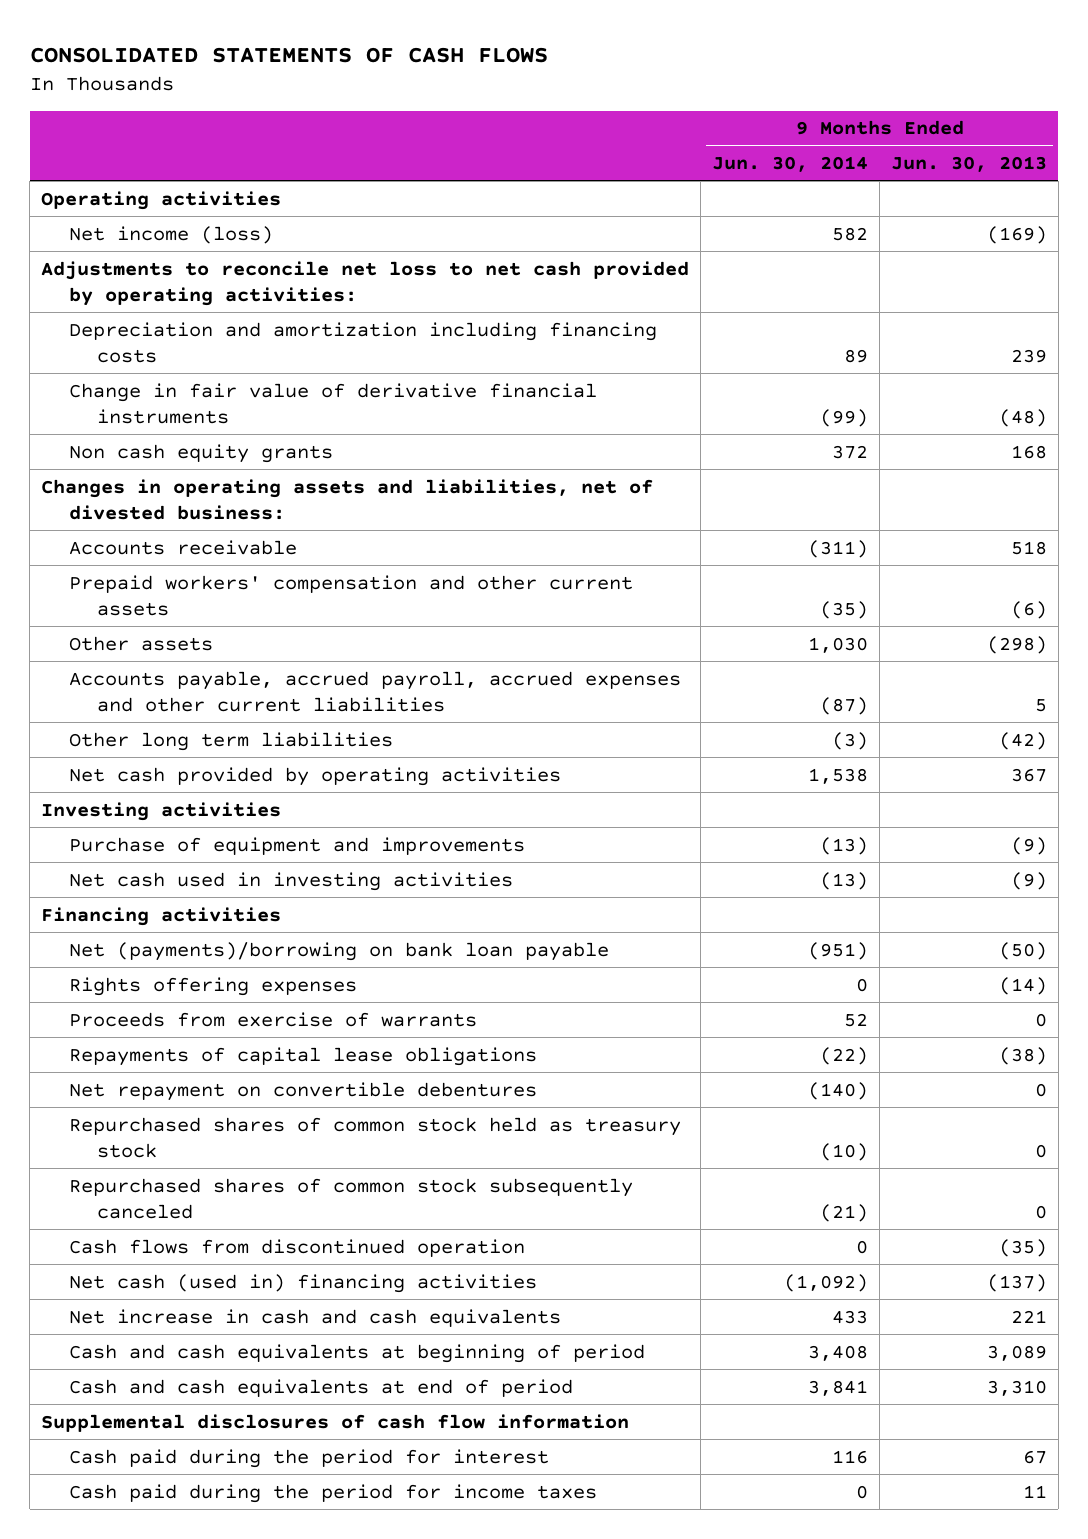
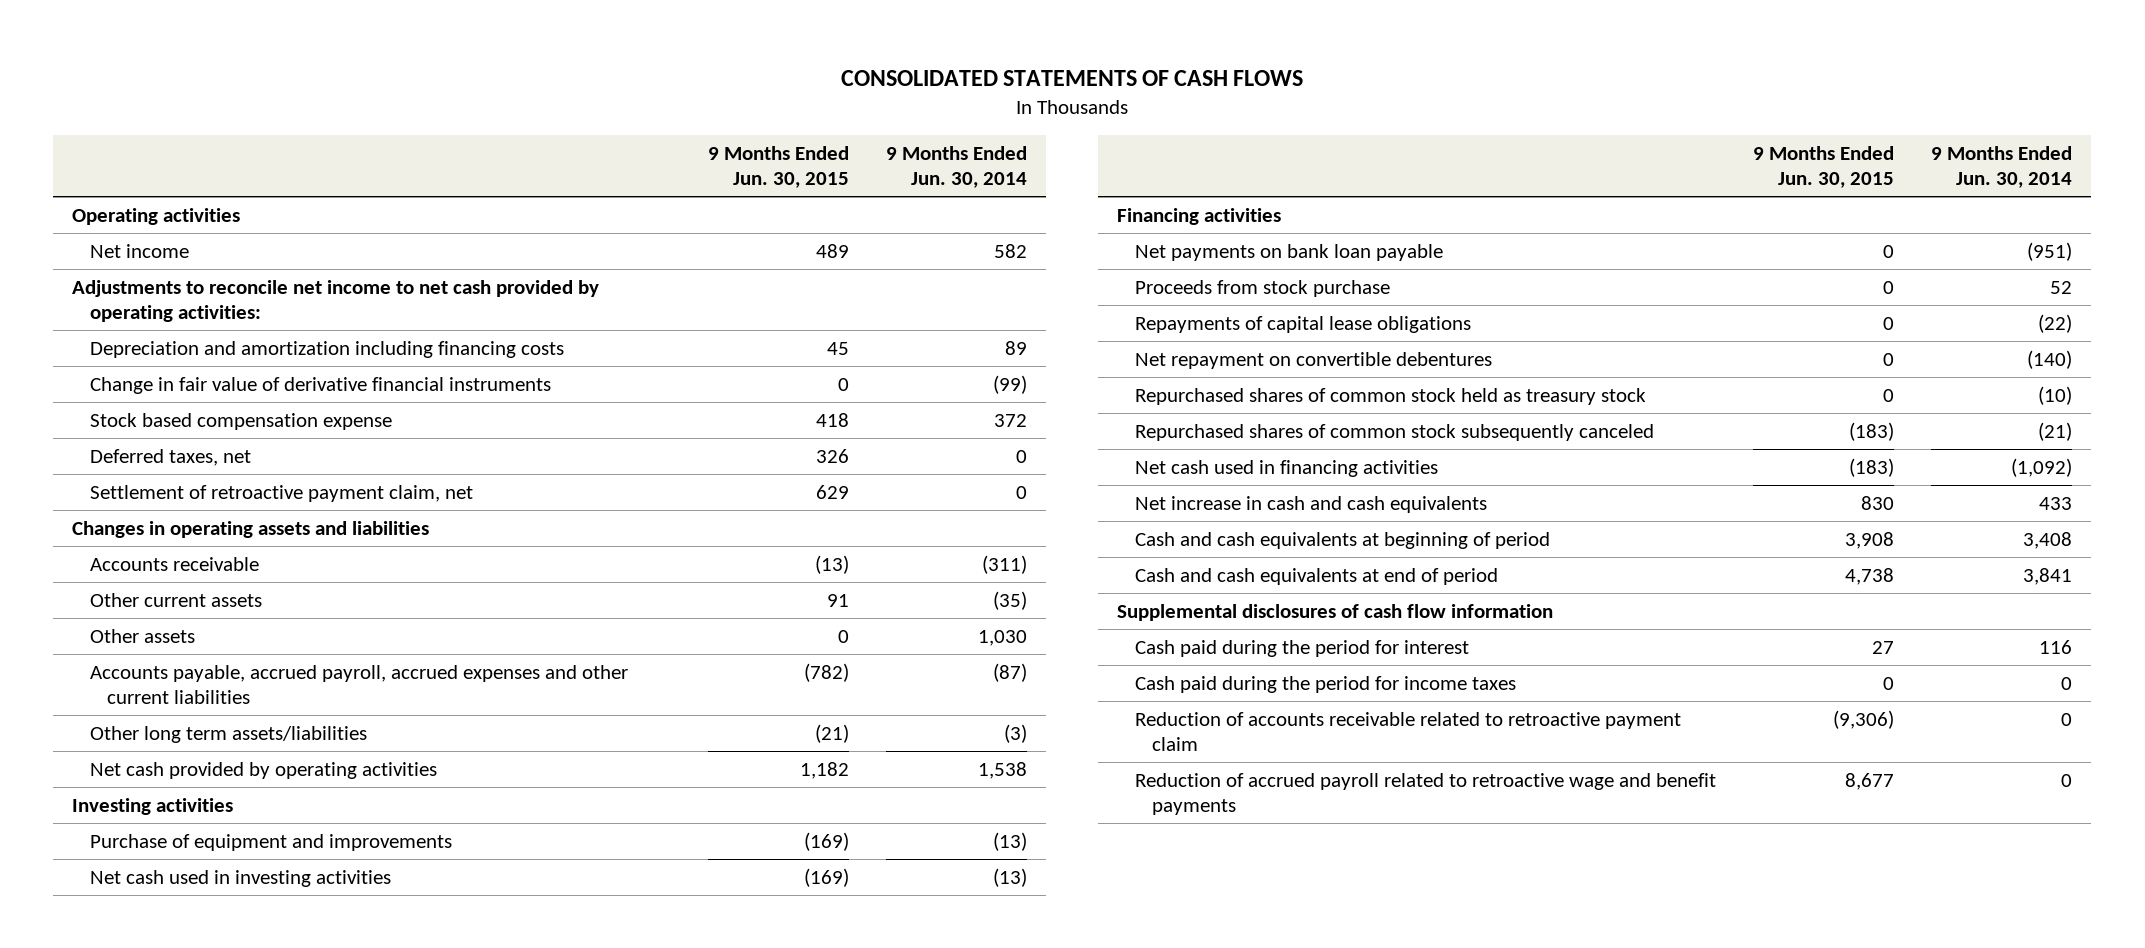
[890,156,1047,173] Jun. 30, 2013 -> none
none -> [708,146,850,188] 9 Months Ended Jun. 30, 2015
[69,225,274,244] Net income (loss) -> [89,243,189,258] Net income
[41,260,690,306] Adjustments to reconcile net loss to net cash provided by operating activities: -> [72,279,600,322] Adjustments to reconcile net income to net cash provided by operating activities:
[69,443,334,463] Non cash equity grants -> [89,412,392,430] Stock based compensation expense
none -> [89,448,251,466] Deferred taxes, net
none -> [89,484,473,502] Settlement of retroactive payment claim, net
[41,478,654,520] Changes in operating assets and liabilities, net of divested business: -> [72,520,430,538] Changes in operating assets and liabilities
[69,574,634,616] Prepaid workers' compensation and other current assets -> [89,592,262,607] Other current assets
[69,731,394,751] Other long term liabilities -> [89,725,367,743] Other long term assets/liabilities
[69,976,358,996] Rights offering expenses -> none
[69,941,610,961] Net (payments)/borrowing on bank loan payable -> [1134,243,1443,261] Net payments on bank loan payable
[69,1011,478,1027] Proceeds from exercise of warrants -> [1134,279,1390,297] Proceeds from stock purchase
[69,1238,526,1257] Cash flows from discontinued operation -> none
[69,1273,538,1293] Net cash (used in) financing activities -> [1134,459,1438,477] Net cash used in financing activities
none -> [1134,711,1681,751] Reduction of accounts receivable related to retroactive payment claim
none -> [1134,772,1716,815] Reduction of accrued payroll related to retroactive wage and benefit payments

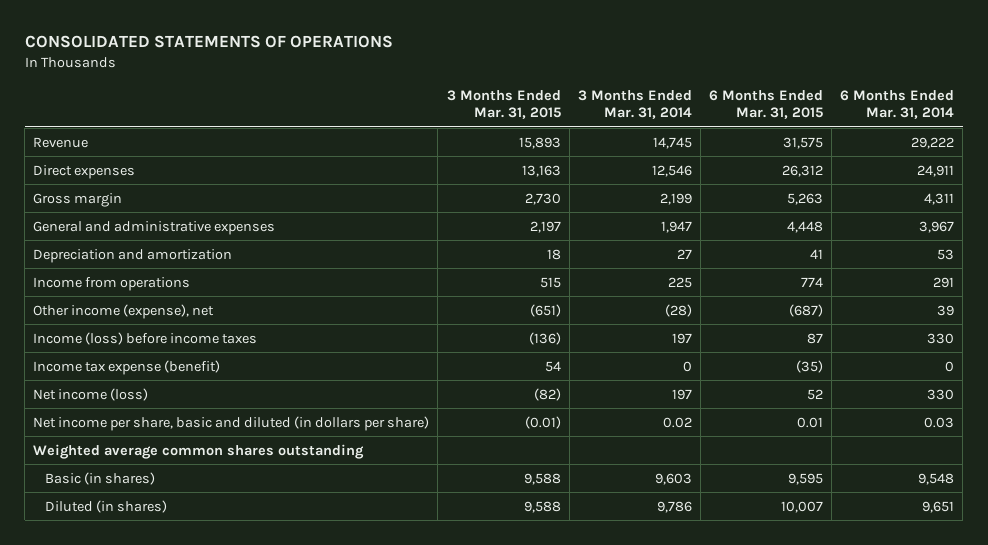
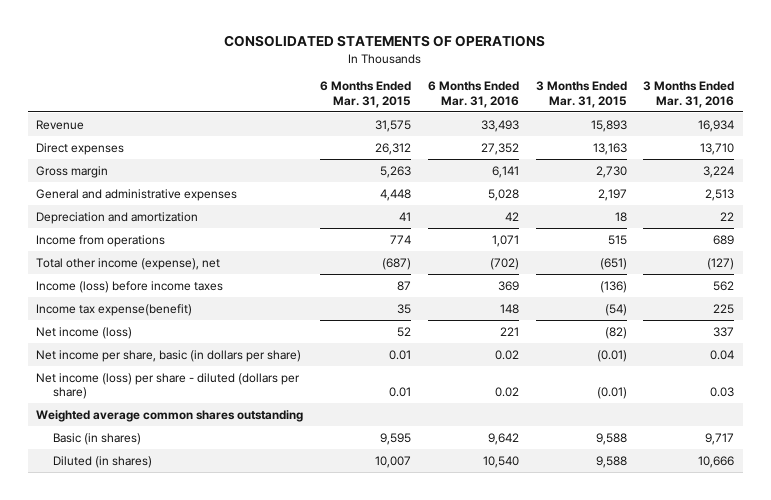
[577,90,692,120] 3 Months Ended Mar. 31, 2014 -> none
[840,90,955,120] 6 Months Ended Mar. 31, 2014 -> none
none -> [427,81,519,108] 6 Months Ended Mar. 31, 2016
none -> [643,81,735,108] 3 Months Ended Mar. 31, 2016
[33,303,215,319] Other income (expense), net -> [36,257,221,270] Total other income (expense), net
[33,359,221,375] Income tax expense (benefit) -> [36,303,193,316] Income tax expense(benefit)
[544,360,561,372] 54 -> [604,303,627,316] (54)
[796,359,824,373] (35) -> [396,303,411,314] 35
[33,415,430,431] Net income per share, basic and diluted (in dollars per share) -> [36,349,302,362] Net income per share, basic (in dollars per share)
none -> [36,372,301,400] Net income (loss) per share - diluted (dollars per share)

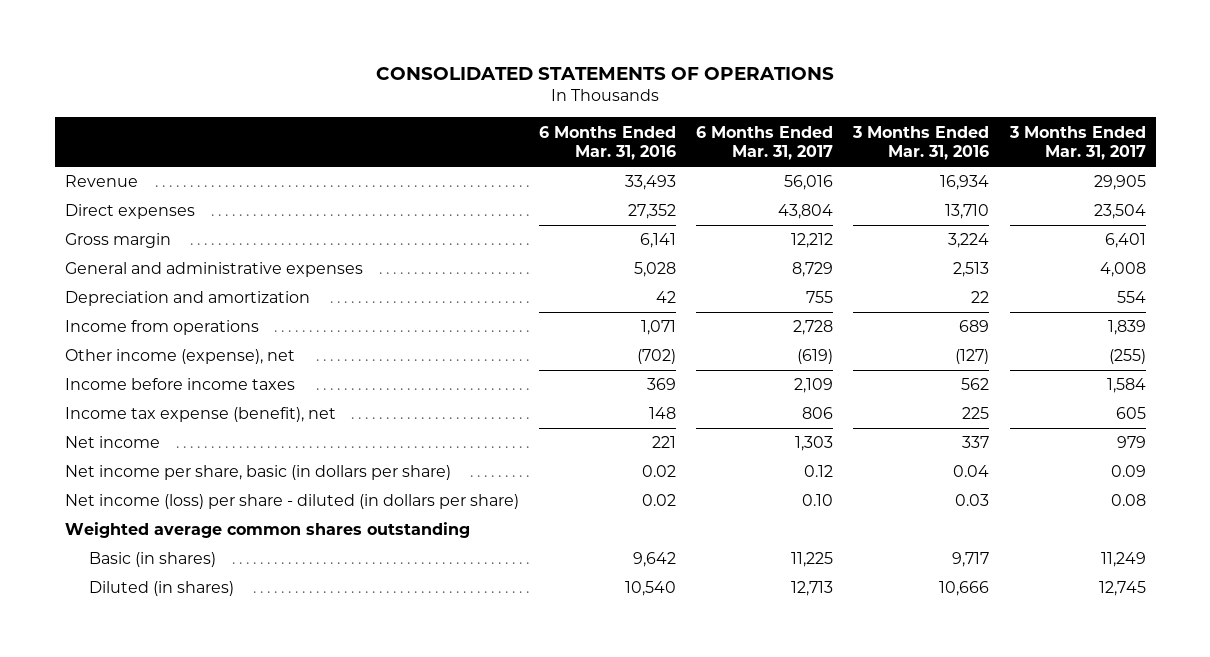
[319,81,411,108] 6 Months Ended Mar. 31, 2015 -> none
[535,81,627,108] 3 Months Ended Mar. 31, 2015 -> none
none -> [696,125,834,161] 6 Months Ended Mar. 31, 2017
none -> [1008,125,1146,161] 3 Months Ended Mar. 31, 2017
[36,257,221,270] Total other income (expense), net -> [64,349,295,365] Other income (expense), net
[36,280,224,293] Income (loss) before income taxes -> [64,378,295,391] Income before income taxes
[36,303,193,316] Income tax expense(benefit) -> [64,407,336,423] Income tax expense (benefit), net
[36,326,133,339] Net income (loss) -> [64,436,160,449] Net income
[36,372,301,400] Net income (loss) per share - diluted (dollars per share) -> [64,494,519,510] Net income (loss) per share - diluted (in dollars per share)

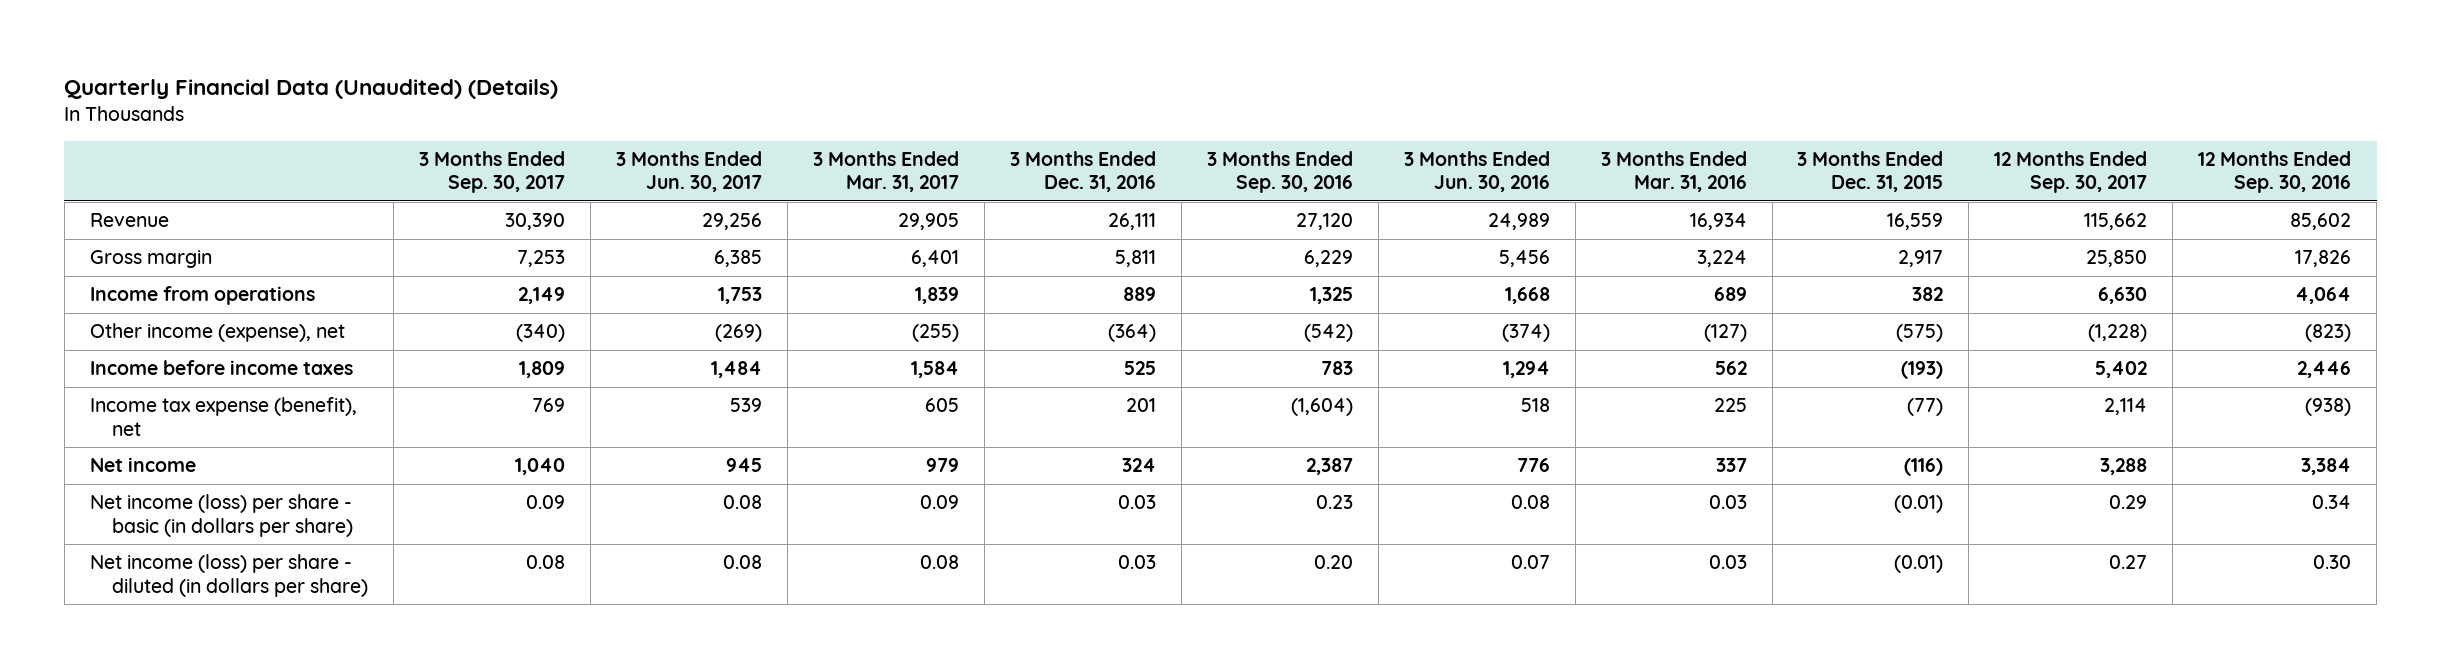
[376,66,835,80] CONSOLIDATED STATEMENTS OF OPERATIONS -> [64,78,559,99] Quarterly Financial Data (Unaudited) (Details)
[538,125,676,161] 6 Months Ended Mar. 31, 2016 -> none
[696,125,834,161] 6 Months Ended Mar. 31, 2017 -> none
none -> [418,151,565,194] 3 Months Ended Sep. 30, 2017
none -> [615,151,762,193] 3 Months Ended Jun. 30, 2017
none -> [1009,151,1156,193] 3 Months Ended Dec. 31, 2016
none -> [1206,151,1353,194] 3 Months Ended Sep. 30, 2016
none -> [1403,151,1550,193] 3 Months Ended Jun. 30, 2016
none -> [1797,151,1944,193] 3 Months Ended Dec. 31, 2015
none -> [1994,151,2148,194] 12 Months Ended Sep. 30, 2017
none -> [2198,151,2352,194] 12 Months Ended Sep. 30, 2016
[64,204,195,220] Direct expenses -> none
[64,262,363,278] General and administrative expenses -> none
[64,291,310,307] Depreciation and amortization -> none
[64,465,451,481] Net income per share, basic (in dollars per share) -> [89,494,353,537] Net income (loss) per share - basic (in dollars per share)
[953,465,990,478] 0.04 -> [1708,495,1747,510] 0.03
[64,522,470,539] Weighted average common shares outstanding -> none
[89,552,217,568] Basic (in shares) -> none
[89,581,235,597] Diluted (in shares) -> none

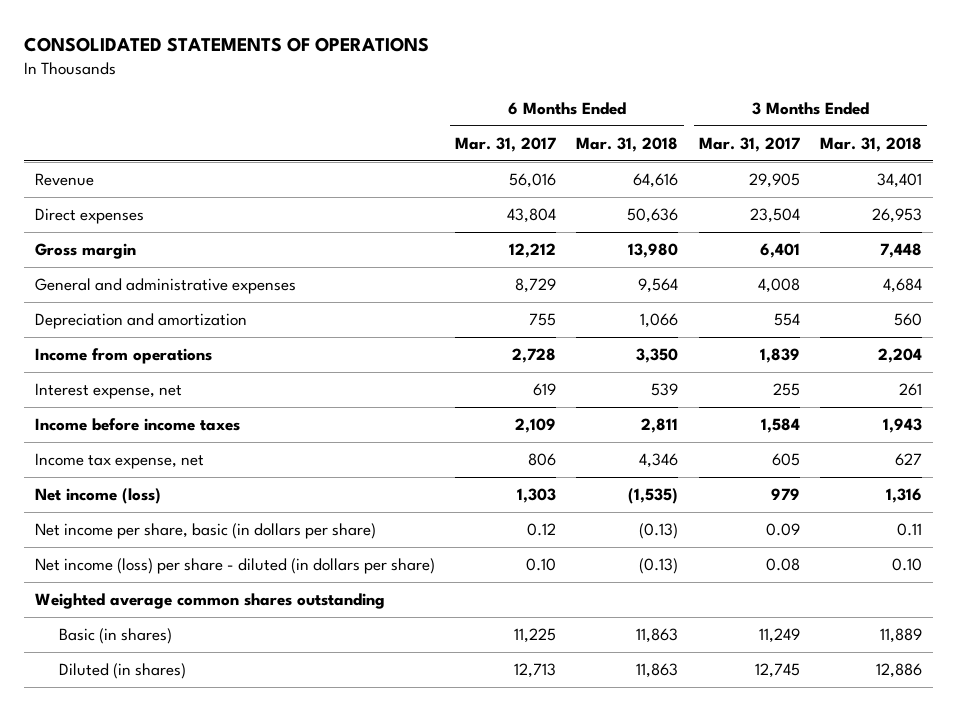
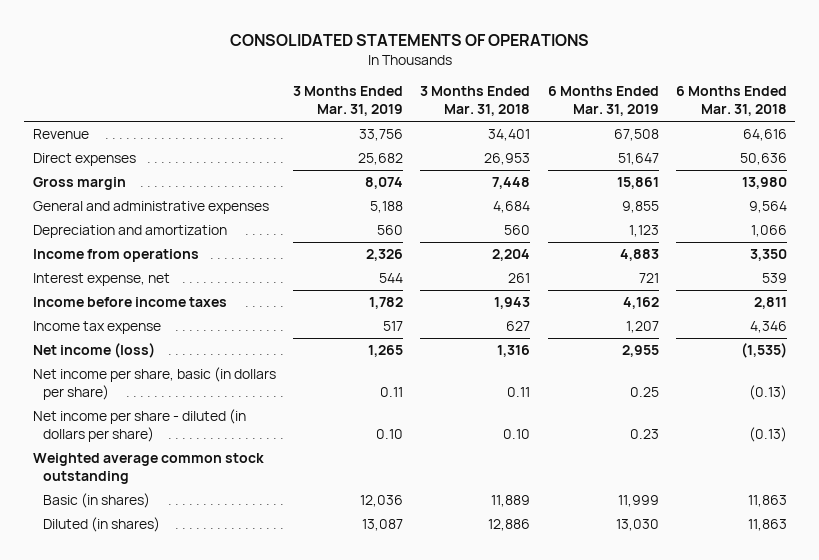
[454,136,556,152] Mar. 31, 2017 -> none
[698,136,800,152] Mar. 31, 2017 -> none
none -> [292,85,403,117] 3 Months Ended Mar. 31, 2019
none -> [547,85,659,117] 6 Months Ended Mar. 31, 2019
[34,453,204,470] Income tax expense, net -> [32,321,161,335] Income tax expense
[34,558,435,575] Net income (loss) per share - diluted (in dollars per share) -> [32,409,246,443] Net income per share - diluted (in dollars per share)
[34,593,385,610] Weighted average common shares outstanding -> [32,453,264,485] Weighted average common stock outstanding

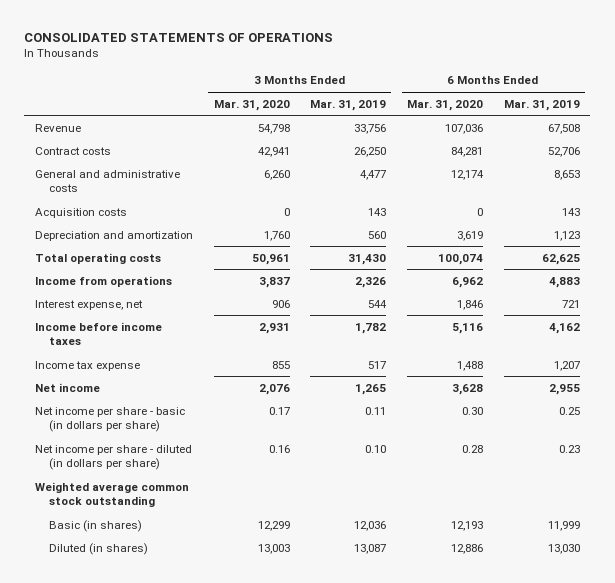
[420,85,531,117] 3 Months Ended Mar. 31, 2018 -> none
[675,85,787,117] 6 Months Ended Mar. 31, 2018 -> none
none -> [213,99,290,111] Mar. 31, 2020
none -> [407,99,484,111] Mar. 31, 2020
[32,153,136,167] Direct expenses -> none
[32,177,126,191] Gross margin -> none
none -> [34,146,111,155] Contract costs
[32,201,269,215] General and administrative expenses -> [34,169,180,193] General and administrative costs
[369,201,403,214] 5,188 -> [360,169,387,180] 4,477
[621,201,659,214] 9,855 -> [553,169,580,180] 8,653
none -> [34,207,127,218] Acquisition costs
none -> [34,252,161,264] Total operating costs
[32,343,155,359] Net income (loss) -> [34,382,100,392] Net income
[32,367,276,401] Net income per share, basic (in dollars per share) -> [34,406,185,433] Net income per share - basic (in dollars per share)

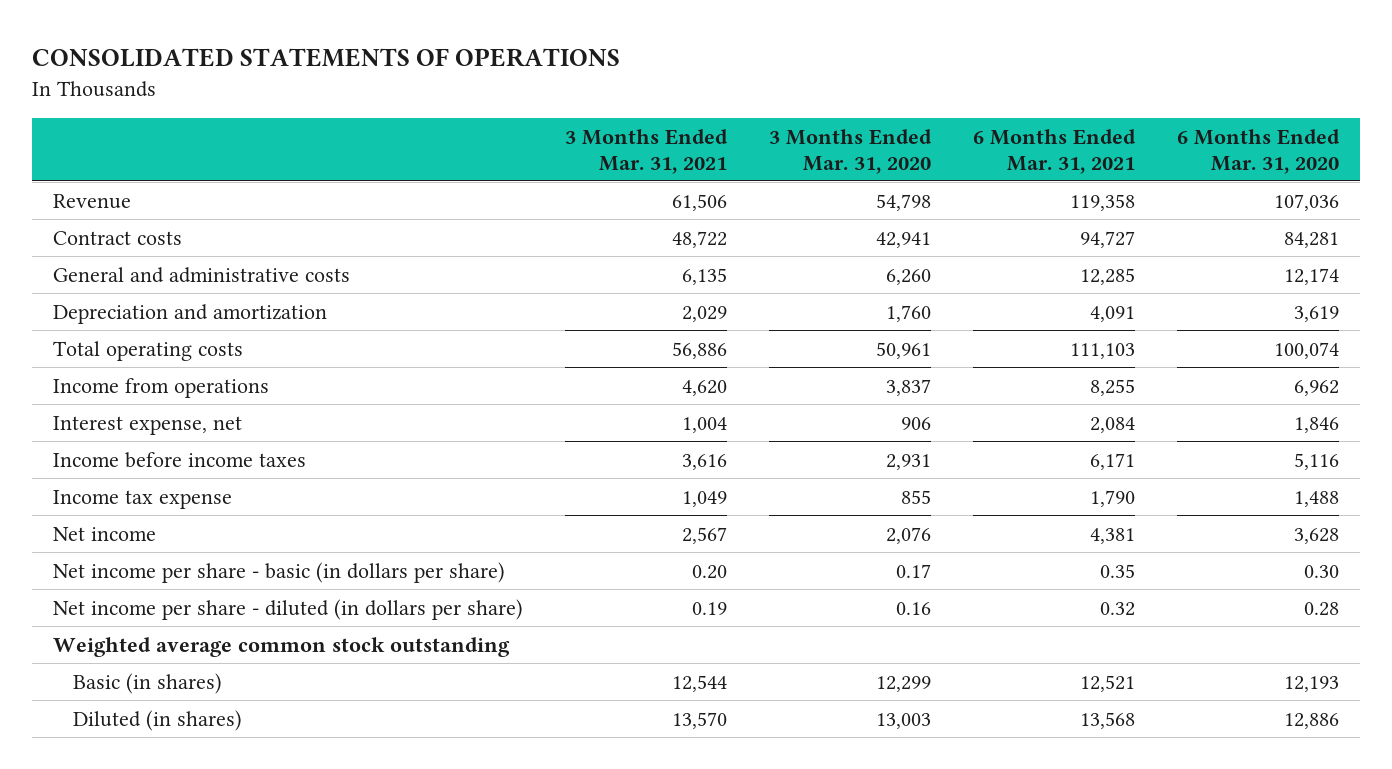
[310,99,387,111] Mar. 31, 2019 -> none
[503,99,580,111] Mar. 31, 2019 -> none
none -> [565,128,729,174] 3 Months Ended Mar. 31, 2021
none -> [973,128,1137,174] 6 Months Ended Mar. 31, 2021
[34,207,127,218] Acquisition costs -> none

